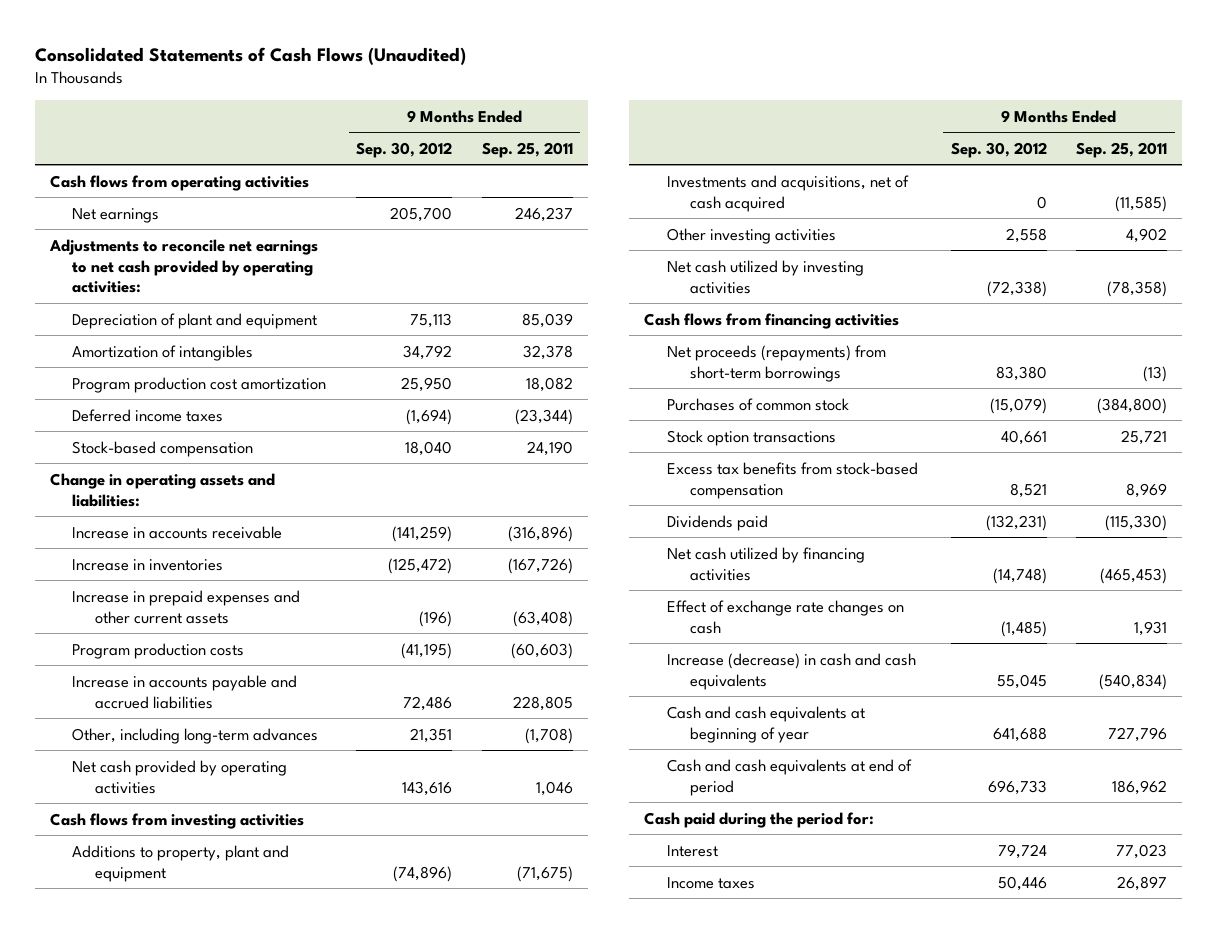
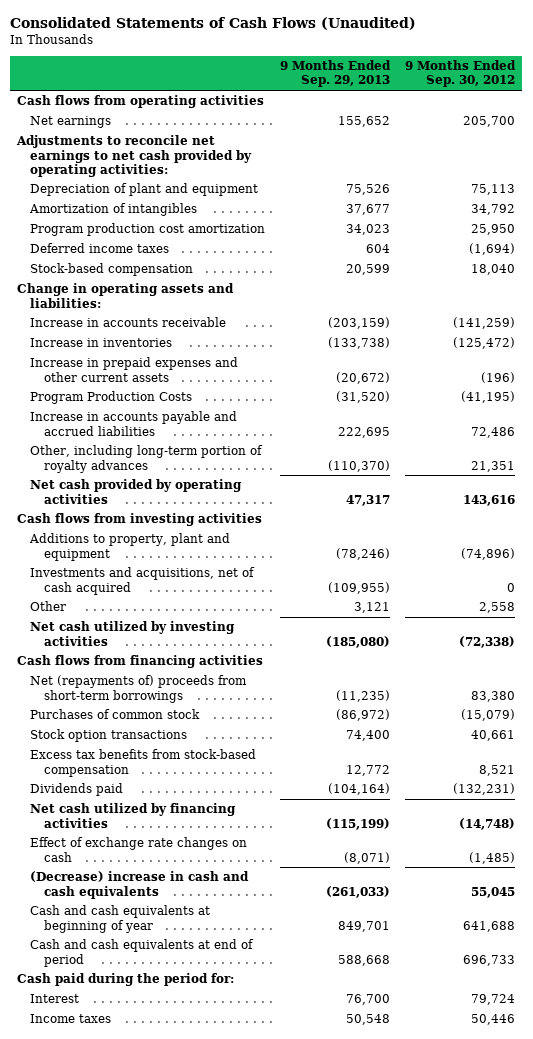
[481,141,573,158] Sep. 25, 2011 -> none
none -> [280,60,392,88] 9 Months Ended Sep. 29, 2013
[72,642,245,659] Program production costs -> [30,391,193,405] Program Production Costs
[72,727,319,744] Other, including long-term advances -> [30,445,264,473] Other, including long-term portion of royalty advances
[666,227,836,244] Other investing activities -> [30,601,67,612] Other
[666,344,886,382] Net proceeds (repayments) from short-term borrowings -> [30,675,248,703] Net (repayments of) proceeds from short-term borrowings
[666,652,916,690] Increase (decrease) in cash and cash equivalents -> [30,871,250,899] (Decrease) increase in cash and cash equivalents

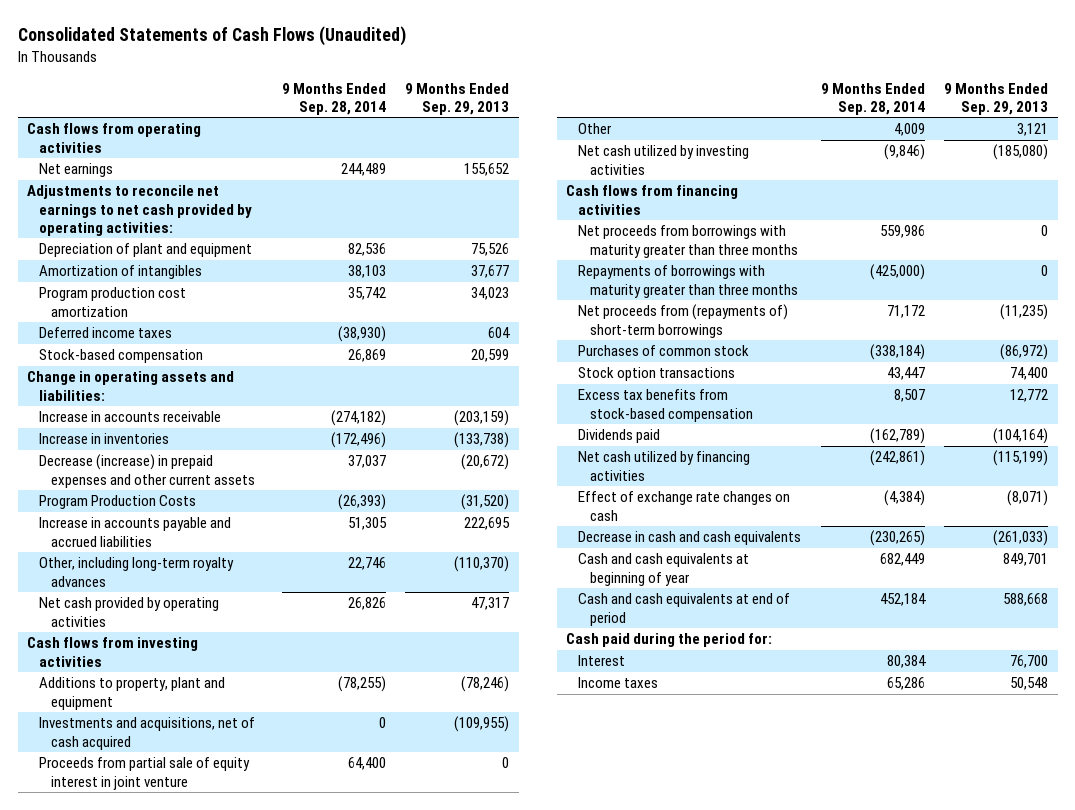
[405,60,517,88] 9 Months Ended Sep. 30, 2012 -> none
none -> [281,82,386,115] 9 Months Ended Sep. 28, 2014
[30,357,239,382] Increase in prepaid expenses and other current assets -> [39,454,256,488] Decrease (increase) in prepaid expenses and other current assets
[30,445,264,473] Other, including long-term portion of royalty advances -> [39,557,235,587] Other, including long-term royalty advances
none -> [39,757,251,790] Proceeds from partial sale of equity interest in joint venture
none -> [578,225,799,258] Net proceeds from borrowings with maturity greater than three months
none -> [578,265,799,298] Repayments of borrowings with maturity greater than three months
[30,675,248,703] Net (repayments of) proceeds from short-term borrowings -> [578,304,789,338] Net proceeds from (repayments of) short-term borrowings
[30,871,250,899] (Decrease) increase in cash and cash equivalents -> [578,531,802,546] Decrease in cash and cash equivalents

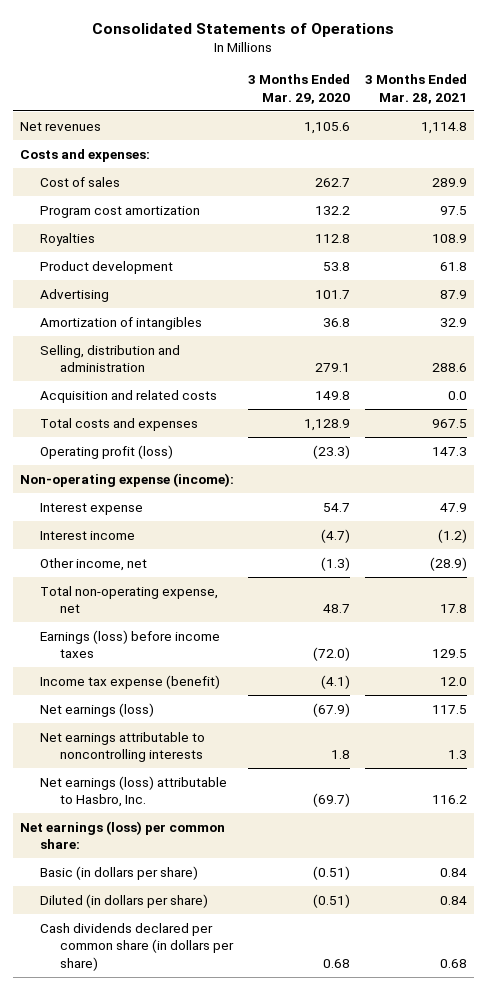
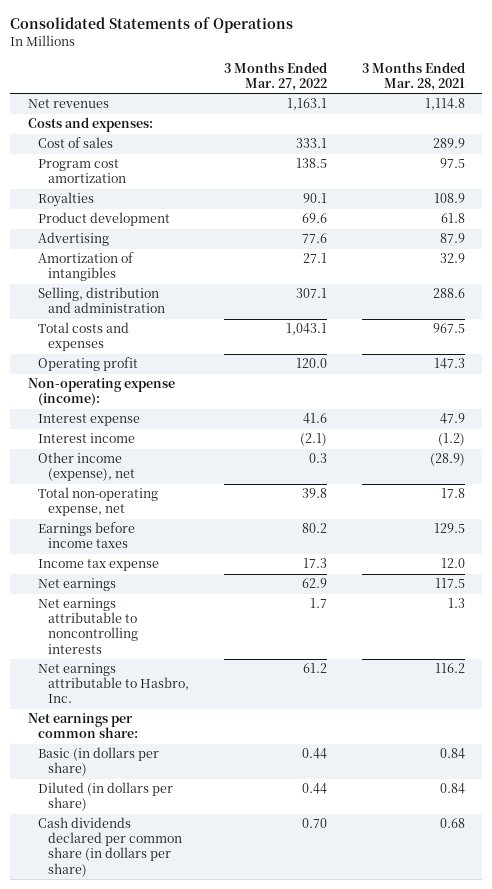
[248,74,351,104] 3 Months Ended Mar. 29, 2020 -> none
none -> [223,61,327,91] 3 Months Ended Mar. 27, 2022
[39,389,217,403] Acquisition and related costs -> none
[39,444,173,459] Operating profit (loss) -> [37,357,138,372] Operating profit
[39,557,147,571] Other income, net -> [37,452,136,482] Other income (expense), net
[39,629,220,659] Earnings (loss) before income taxes -> [37,522,135,549] Earnings before income taxes
[39,674,220,689] Income tax expense (benefit) -> [37,559,159,572] Income tax expense
[39,702,154,717] Net earnings (loss) -> [37,578,116,592] Net earnings
[39,775,227,808] Net earnings (loss) attributable to Hasbro, Inc. -> [37,663,190,704] Net earnings attributable to Hasbro, Inc.
[19,820,225,850] Net earnings (loss) per common share: -> [27,713,138,739] Net earnings per common share:

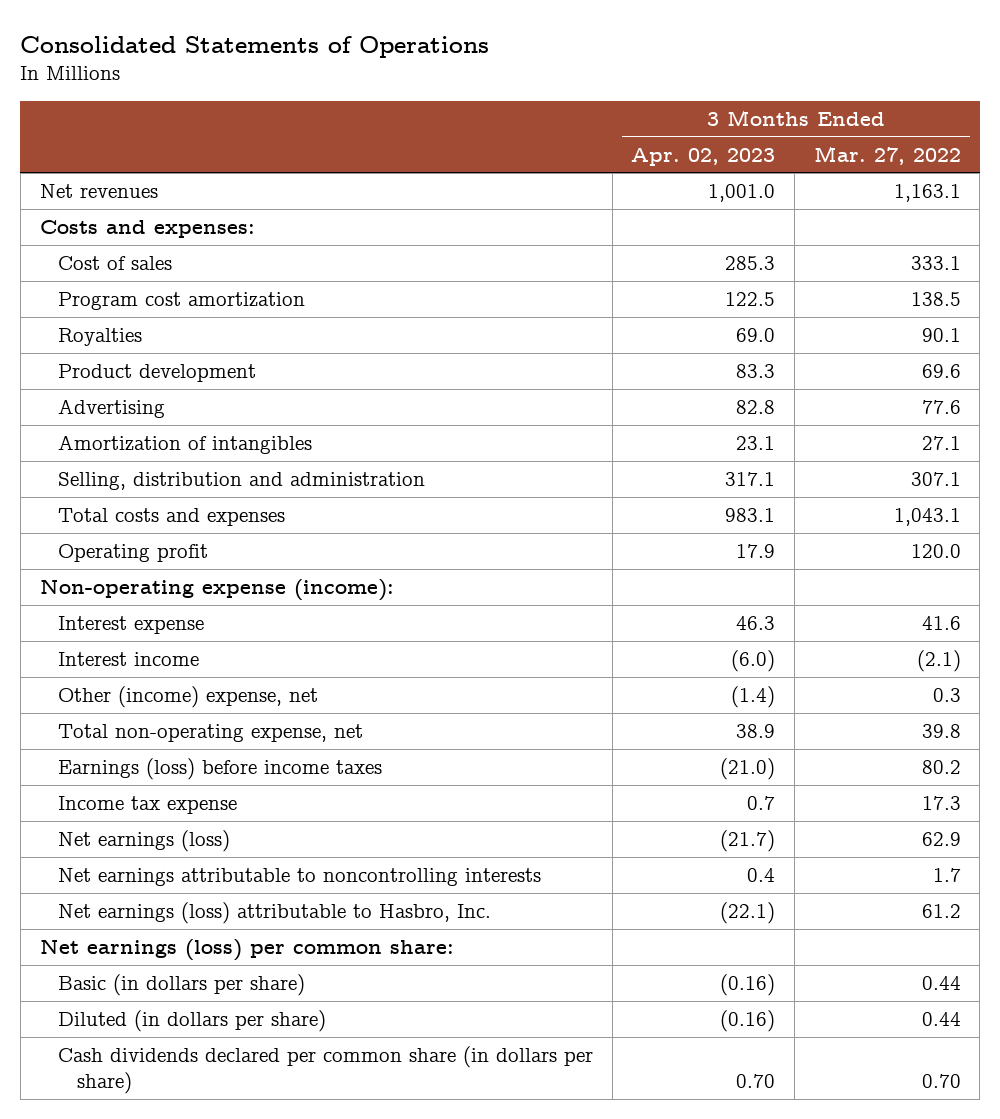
[361,61,465,91] 3 Months Ended Mar. 28, 2021 -> none
none -> [631,147,776,166] Apr. 02, 2023
[37,452,136,482] Other income (expense), net -> [58,685,319,708] Other (income) expense, net
[37,522,135,549] Earnings before income taxes -> [58,757,383,780] Earnings (loss) before income taxes
[37,578,116,592] Net earnings -> [58,829,231,852] Net earnings (loss)
[37,663,190,704] Net earnings attributable to Hasbro, Inc. -> [58,901,492,924] Net earnings (loss) attributable to Hasbro, Inc.
[27,713,138,739] Net earnings per common share: -> [39,938,454,961] Net earnings (loss) per common share:

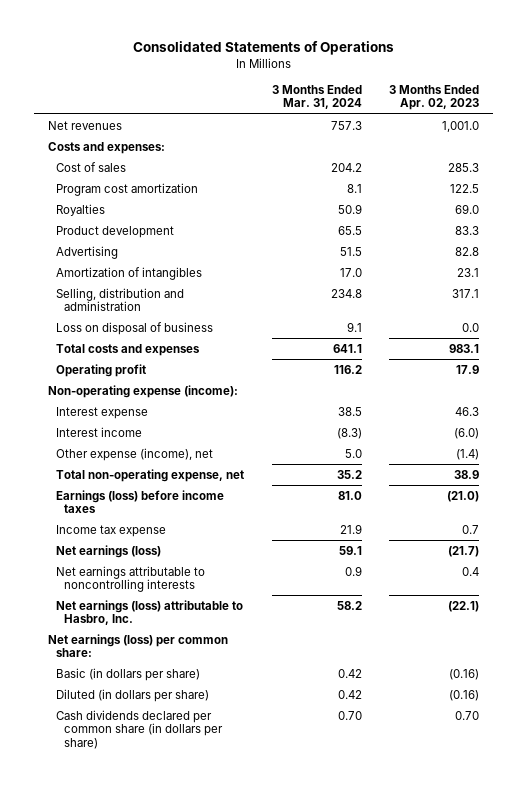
[813,145,961,165] Mar. 27, 2022 -> none
none -> [271,85,362,110] 3 Months Ended Mar. 31, 2024
none -> [56,321,214,335] Loss on disposal of business
[58,685,319,708] Other (income) expense, net -> [56,447,214,461] Other expense (income), net

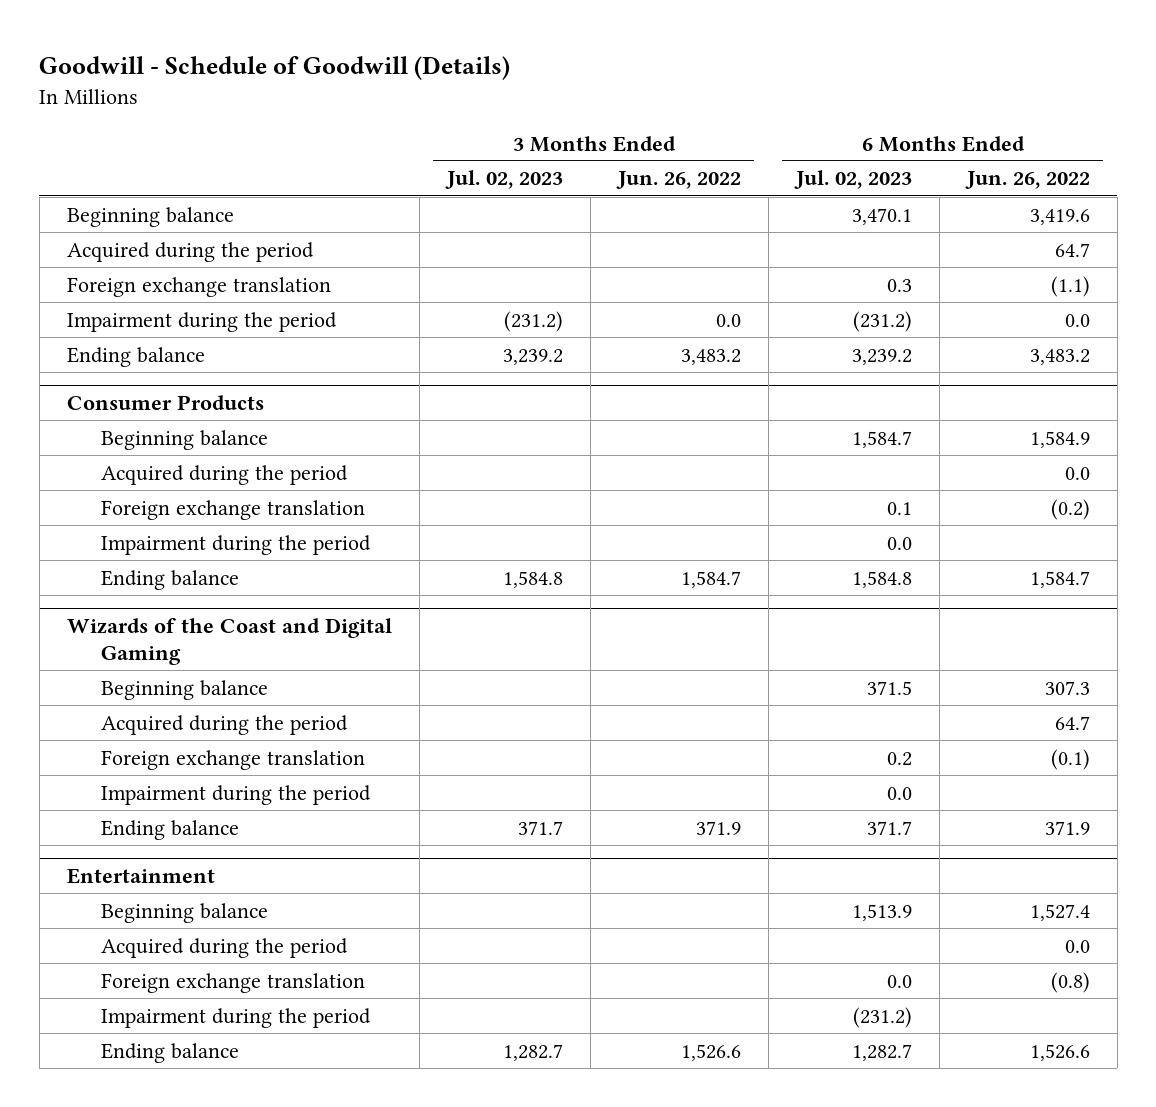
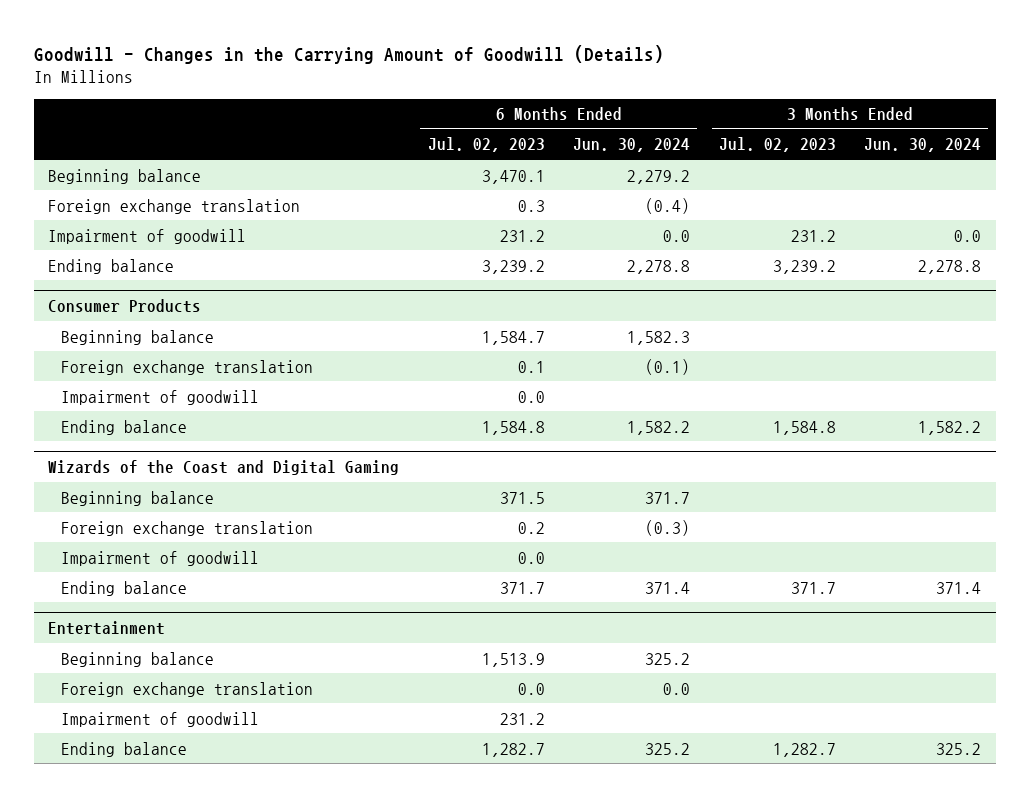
[39,55,511,80] Goodwill - Schedule of Goodwill (Details) -> [33,44,664,64] Goodwill - Changes in the Carrying Amount of Goodwill (Details)
[615,171,741,190] Jun. 26, 2022 -> none
[964,171,1090,190] Jun. 26, 2022 -> none
none -> [573,138,691,153] Jun. 30, 2024
none -> [864,138,982,153] Jun. 30, 2024
[66,241,314,262] Acquired during the period -> none
[66,311,337,332] Impairment during the period -> none
none -> [48,228,247,244] Impairment of goodwill
[100,464,348,485] Acquired during the period -> none
[100,534,371,555] Impairment during the period -> [61,389,260,405] Impairment of goodwill
[100,714,348,735] Acquired during the period -> none
[100,784,371,805] Impairment during the period -> [61,550,260,566] Impairment of goodwill
[100,937,348,958] Acquired during the period -> none
[100,1007,371,1028] Impairment during the period -> none
none -> [61,711,260,727] Impairment of goodwill

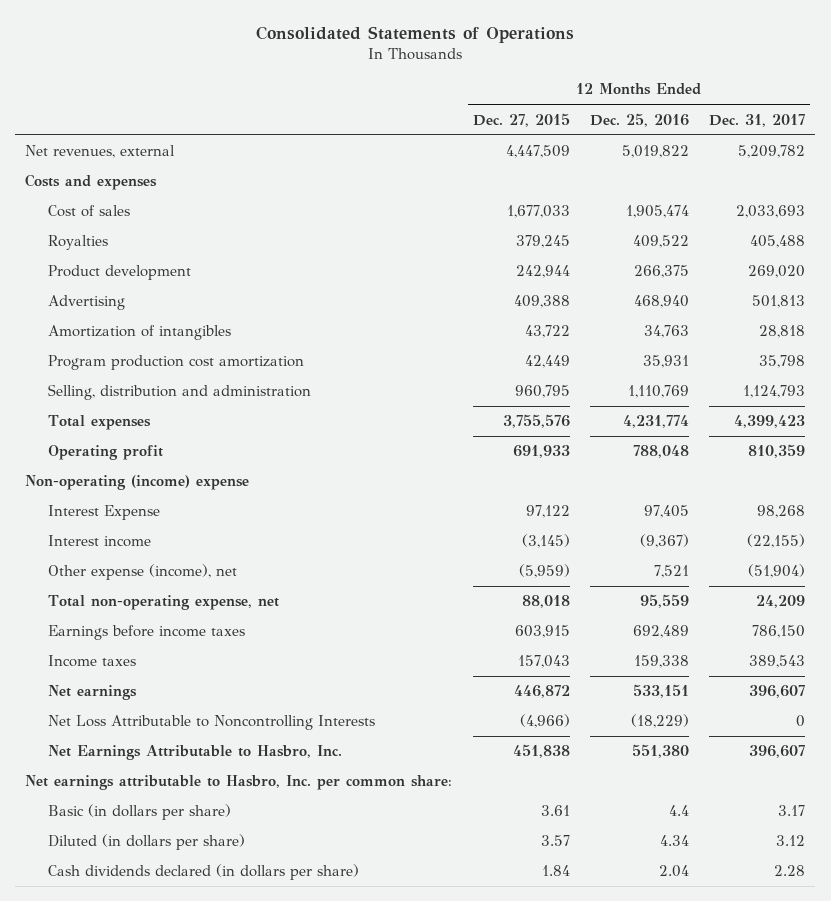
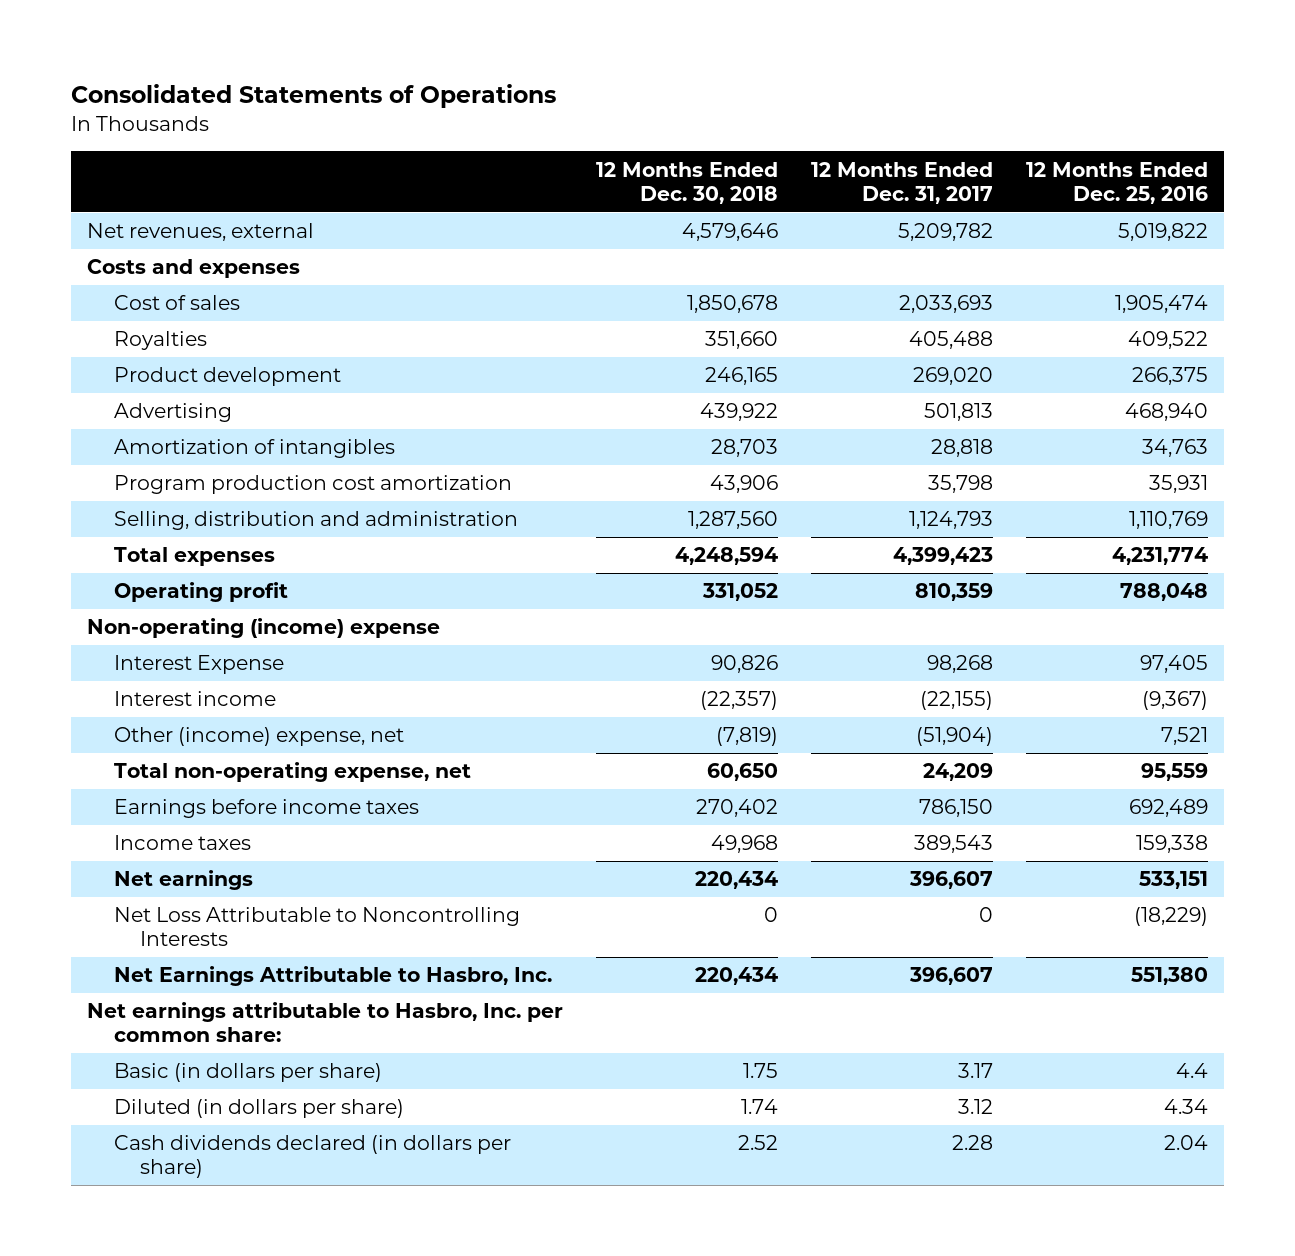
[472,112,570,127] Dec. 27, 2015 -> none
none -> [596,161,779,204] 12 Months Ended Dec. 30, 2018
[48,564,238,581] Other expense (income), net -> [113,727,404,747] Other (income) expense, net

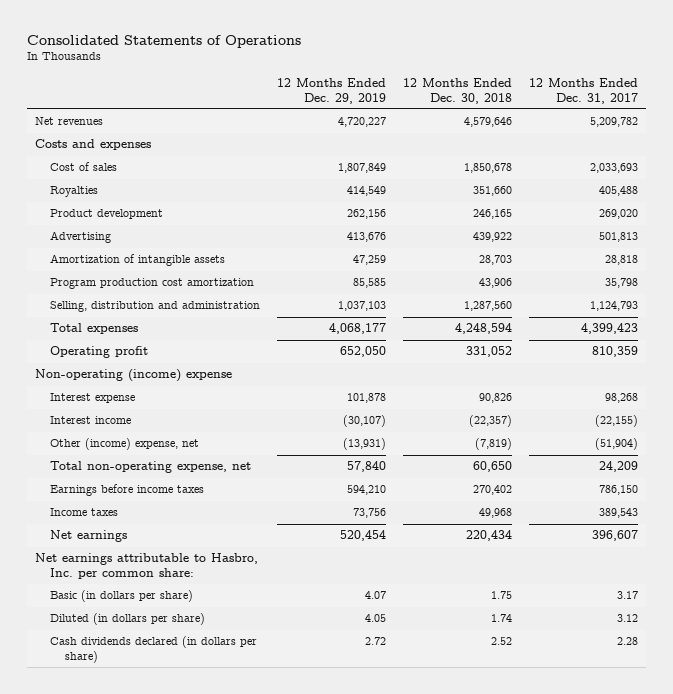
[1025,161,1208,204] 12 Months Ended Dec. 25, 2016 -> none
none -> [276,78,386,104] 12 Months Ended Dec. 29, 2019
[87,223,315,242] Net revenues, external -> [35,117,104,126] Net revenues
[113,439,395,459] Amortization of intangibles -> [50,254,226,267] Amortization of intangible assets
[113,655,284,675] Interest Expense -> [50,393,136,404] Interest expense
[113,907,520,947] Net Loss Attributable to Noncontrolling Interests -> none
[113,966,552,987] Net Earnings Attributable to Hasbro, Inc. -> none

